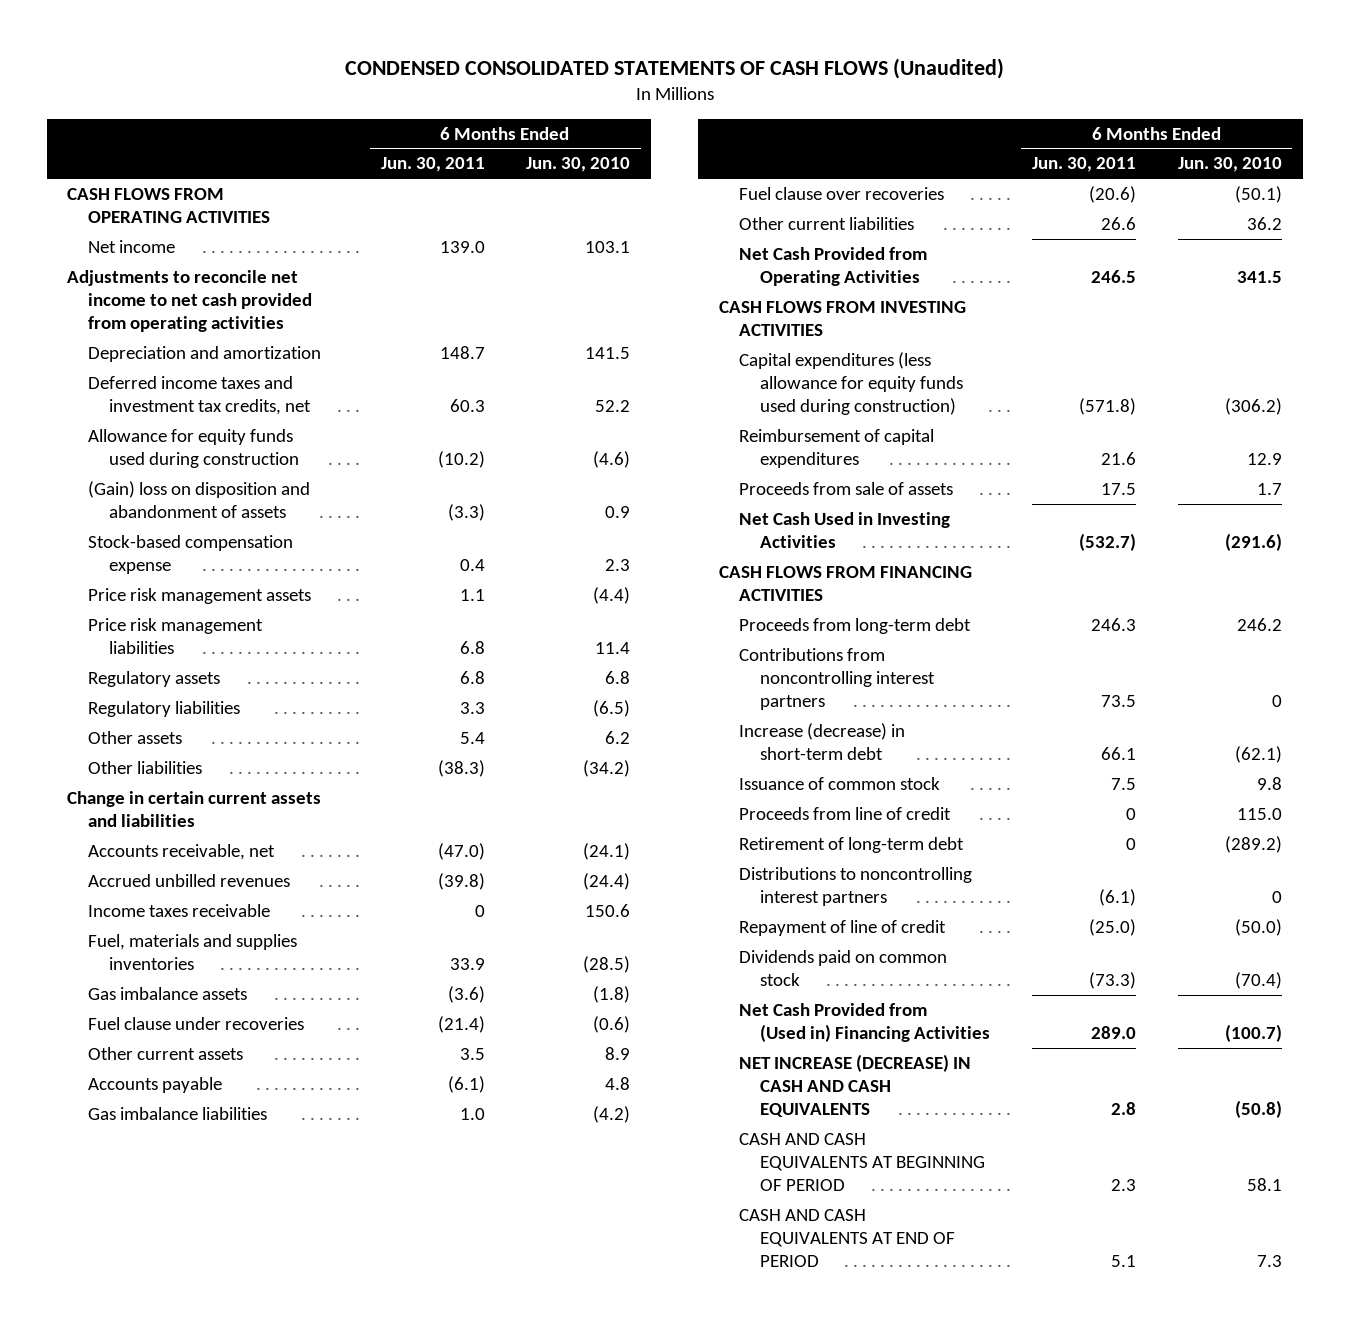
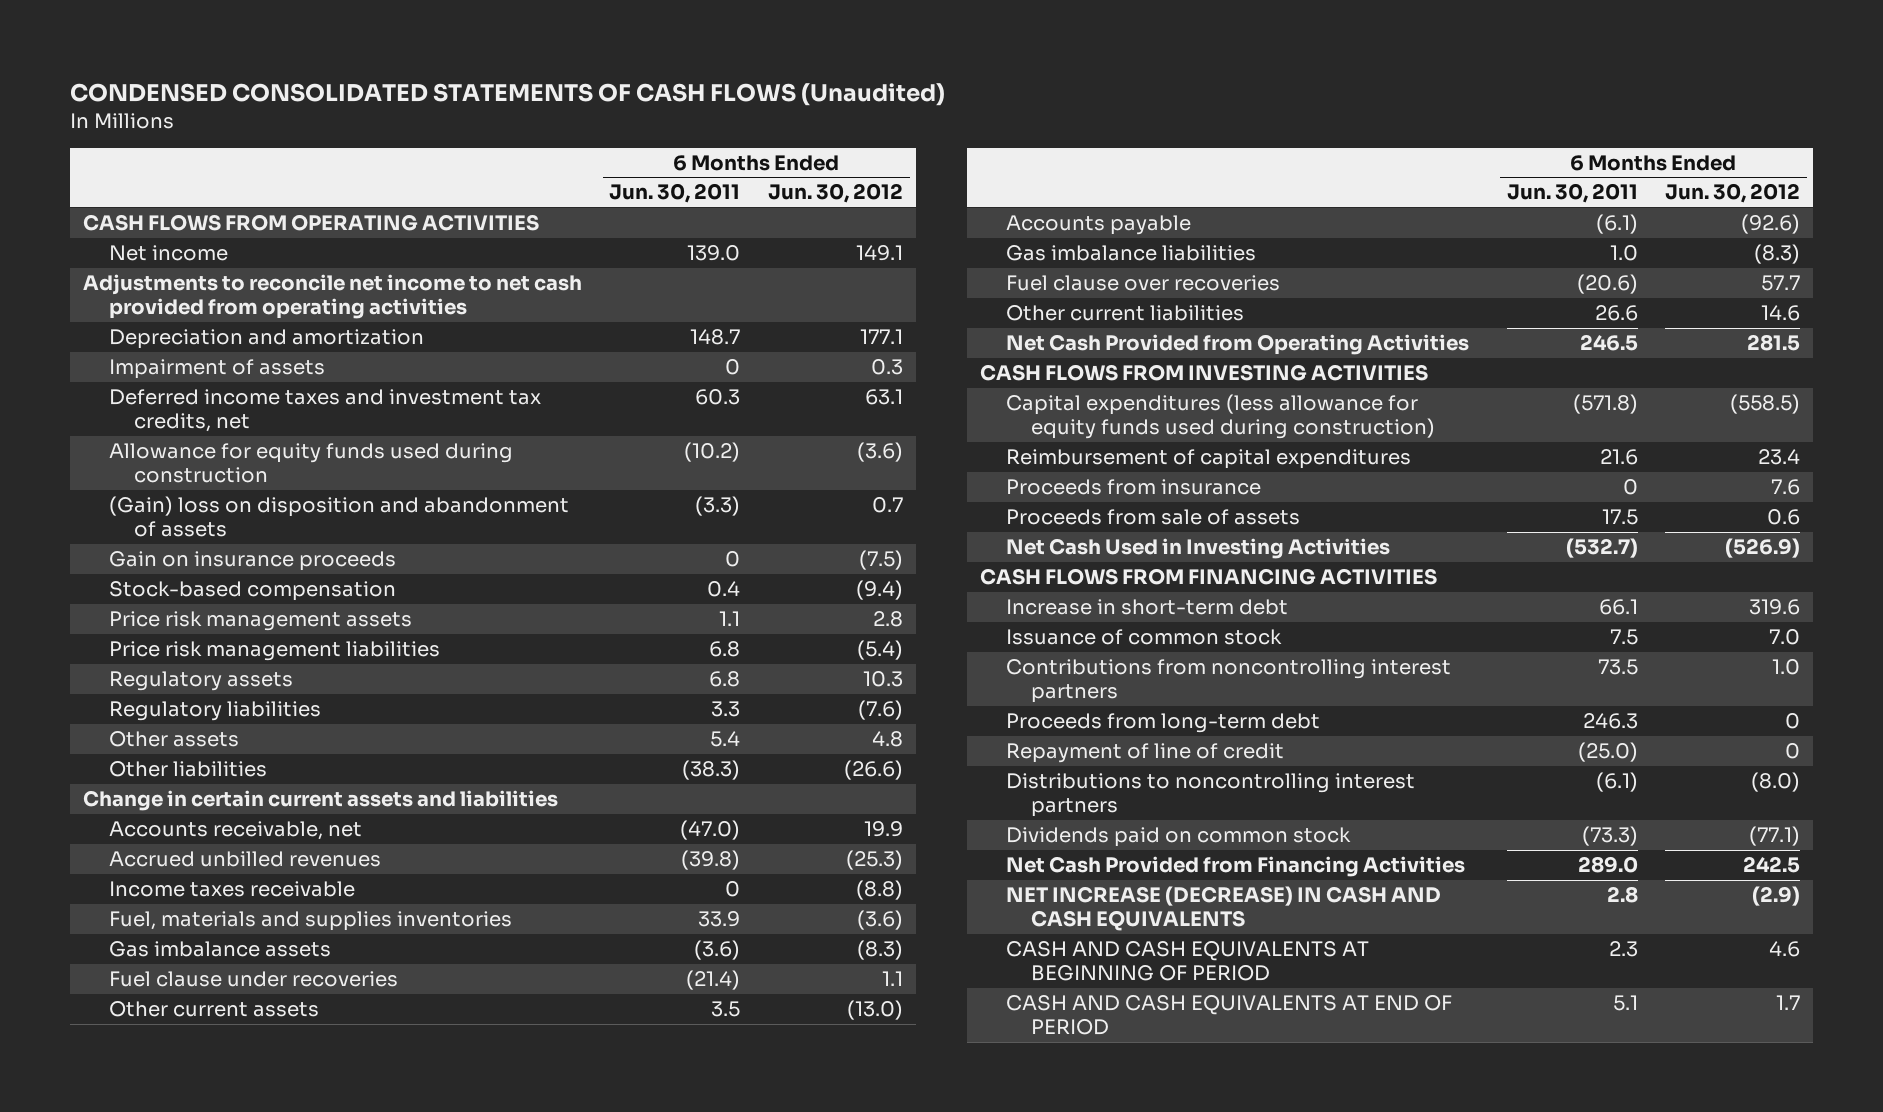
[526,157,631,173] Jun. 30, 2010 -> none
none -> [767,183,903,204] Jun. 30, 2012
none -> [108,359,325,380] Impairment of assets
none -> [108,551,396,572] Gain on insurance proceeds
[88,534,294,575] Stock-based compensation expense -> [108,581,396,602] Stock-based compensation
none -> [1005,479,1261,496] Proceeds from insurance
[739,722,906,761] Increase (decrease) in short-term debt -> [1005,599,1288,616] Increase in short-term debt
[739,806,952,820] Proceeds from line of credit -> none
[739,836,965,853] Retirement of long-term debt -> none
[739,647,935,711] Contributions from noncontrolling interest partners -> [1005,659,1451,704] Contributions from noncontrolling interest partners
[739,617,972,634] Proceeds from long-term debt -> [1005,713,1320,734] Proceeds from long-term debt
[739,866,973,907] Distributions to noncontrolling interest partners -> [1005,773,1415,818] Distributions to noncontrolling interest partners
[739,1002,990,1043] Net Cash Provided from (Used in) Financing Activities -> [1005,856,1465,878] Net Cash Provided from Financing Activities

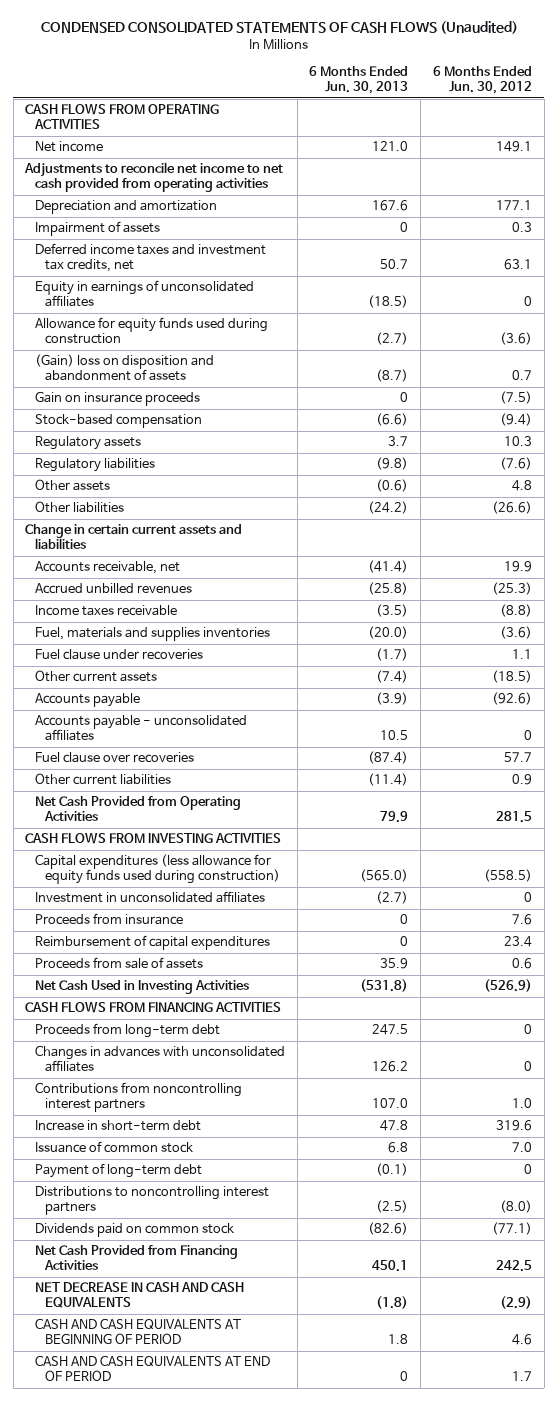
[609,183,741,204] Jun. 30, 2011 -> none
none -> [309,66,409,95] 6 Months Ended Jun. 30, 2013
none -> [34,280,254,308] Equity in earnings of unconsolidated affiliates
[108,611,412,632] Price risk management assets -> none
[108,641,440,662] Price risk management liabilities -> none
[108,941,331,958] Gas imbalance assets -> none
[846,1000,903,1021] (13.0) -> [491,670,532,684] (18.5)
[1005,245,1256,262] Gas imbalance liabilities -> none
none -> [34,715,247,742] Accounts payable - unconsolidated affiliates
[1760,305,1800,322] 14.6 -> [511,774,532,786] 0.9
none -> [34,891,265,904] Investment in unconsolidated affiliates
[1005,449,1411,470] Reimbursement of capital expenditures -> [34,935,270,951] Reimbursement of capital expenditures
[1005,713,1320,734] Proceeds from long-term debt -> [34,1023,220,1039] Proceeds from long-term debt
none -> [34,1045,285,1073] Changes in advances with unconsolidated affiliates
[1005,659,1451,704] Contributions from noncontrolling interest partners -> [34,1082,242,1113] Contributions from noncontrolling interest partners
[1005,743,1284,764] Repayment of line of credit -> none
none -> [34,1163,202,1179] Payment of long-term debt
[1005,886,1441,932] NET INCREASE (DECREASE) IN CASH AND CASH EQUIVALENTS -> [34,1282,244,1309] NET DECREASE IN CASH AND CASH EQUIVALENTS

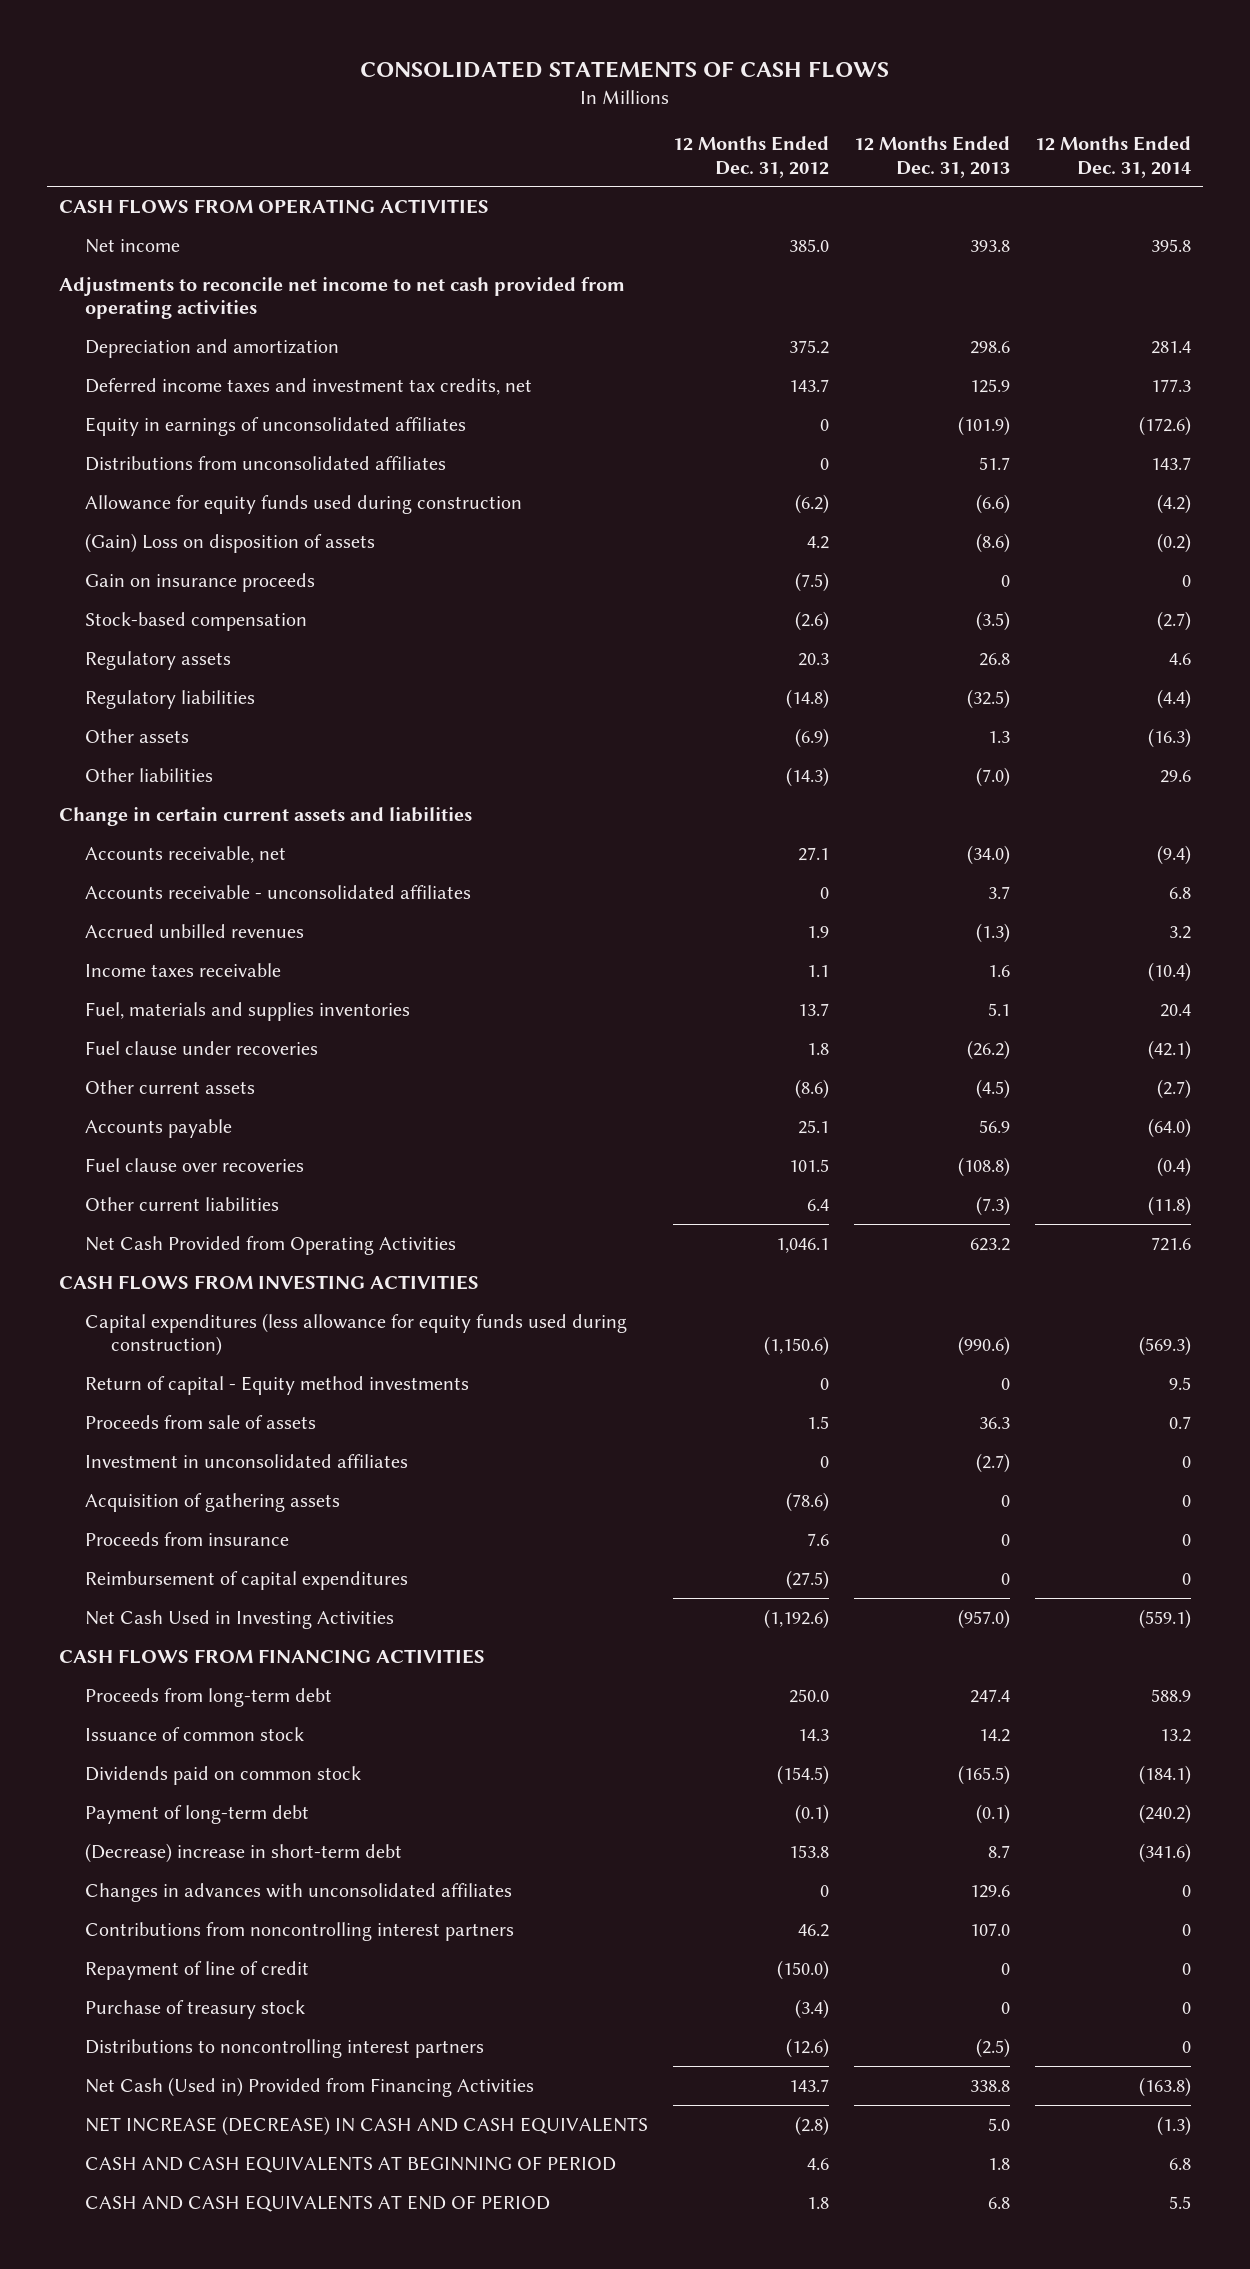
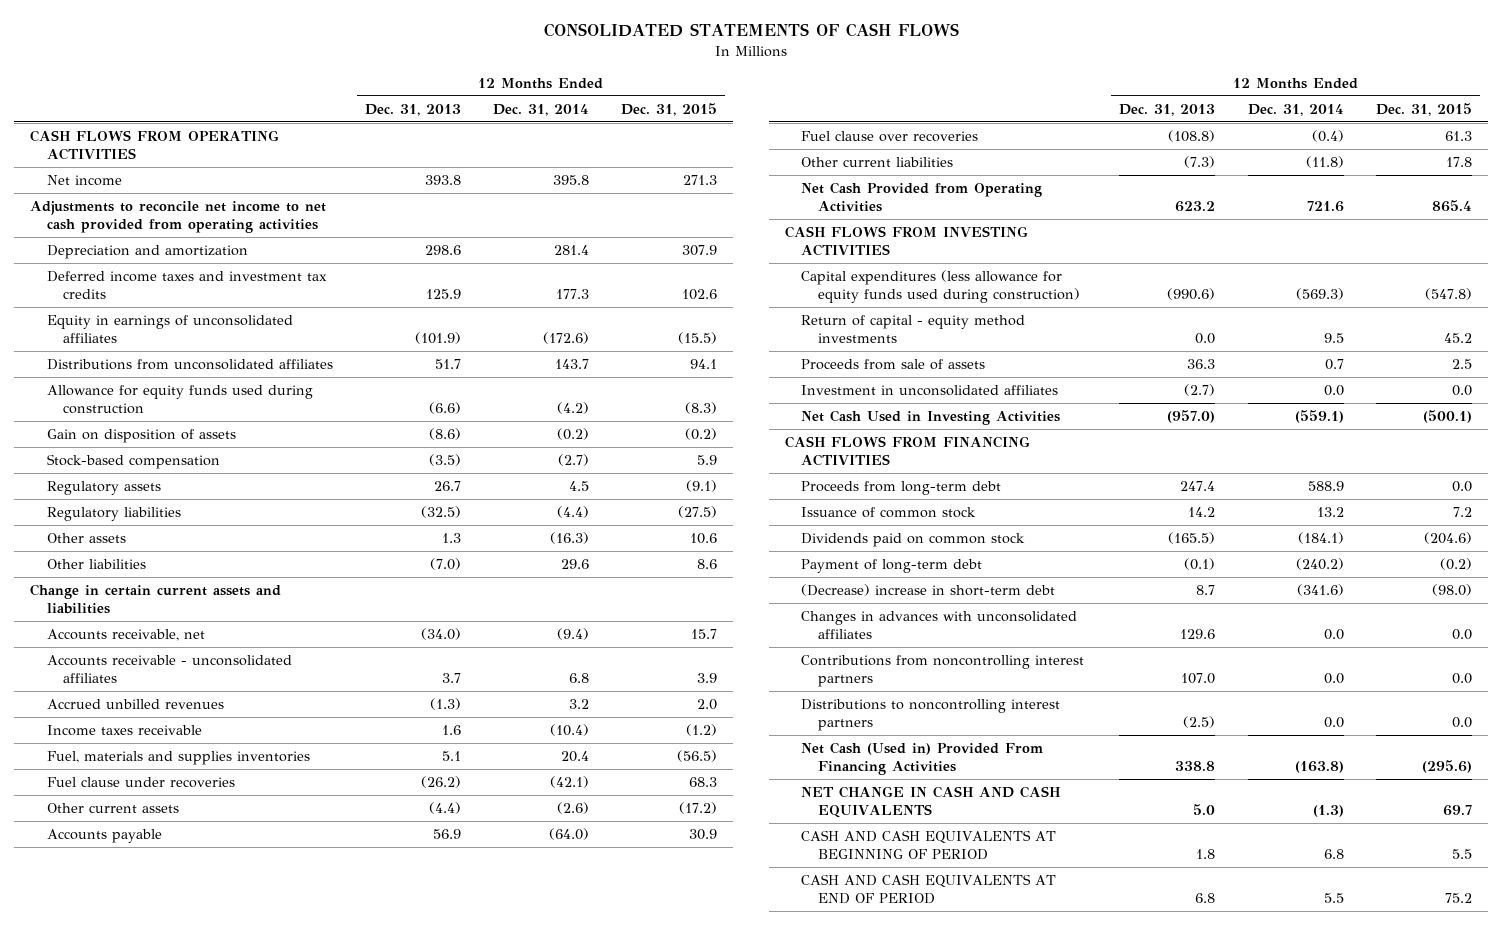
[672,135,829,178] 12 Months Ended Dec. 31, 2012 -> none
none -> [621,102,718,116] Dec. 31, 2015
[84,377,532,395] Deferred income taxes and investment tax credits, net -> [46,270,327,299] Deferred income taxes and investment tax credits
[84,572,315,592] Gain on insurance proceeds -> none
[84,532,375,553] (Gain) Loss on disposition of assets -> [46,428,236,443] Gain on disposition of assets
[978,652,1010,666] 26.8 -> [433,480,461,491] 26.7
[1168,652,1191,665] 4.6 -> [568,480,589,491] 4.5
[975,1078,1010,1099] (4.5) -> [428,801,461,814] (4.4)
[1156,1078,1191,1099] (2.7) -> [556,801,589,814] (2.6)
[84,1375,469,1395] Return of capital - Equity method investments -> [801,314,1026,343] Return of capital - equity method investments
[1000,1377,1010,1390] 0 -> [1195,332,1216,344] 0.0
[84,1492,340,1512] Acquisition of gathering assets -> none
[84,1531,289,1546] Proceeds from insurance -> none
[84,1570,408,1590] Reimbursement of capital expenditures -> none
[1181,1455,1191,1468] 0 -> [1323,384,1344,396] 0.0
[84,1960,309,1980] Repayment of line of credit -> none
[84,1999,305,2019] Purchase of treasury stock -> none
[1181,1884,1191,1897] 0 -> [1323,628,1344,640] 0.0
[1181,1923,1191,1936] 0 -> [1323,672,1344,684] 0.0
[1181,2040,1191,2053] 0 -> [1323,716,1344,728] 0.0
[84,2076,534,2097] Net Cash (Used in) Provided from Financing Activities -> [801,741,1044,775] Net Cash (Used in) Provided From Financing Activities
[84,2115,648,2136] NET INCREASE (DECREASE) IN CASH AND CASH EQUIVALENTS -> [801,785,1062,818] NET CHANGE IN CASH AND CASH EQUIVALENTS

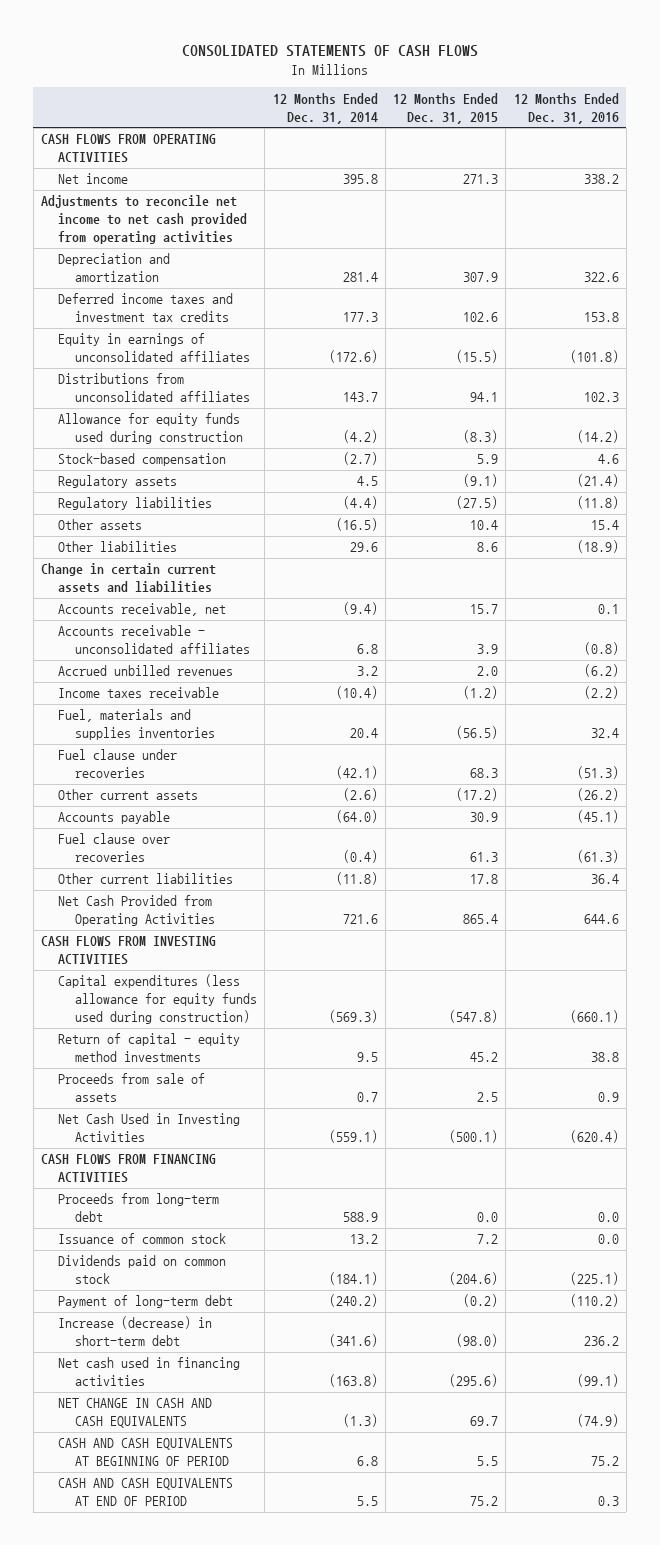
[364,103,461,116] Dec. 31, 2013 -> none
none -> [513,92,619,124] 12 Months Ended Dec. 31, 2016
[46,428,236,443] Gain on disposition of assets -> none
[549,531,589,544] (16.3) -> [335,518,378,532] (16.5)
[690,532,718,544] 10.6 -> [470,520,499,531] 10.4
[801,384,1059,396] Investment in unconsolidated affiliates -> none
[801,610,1078,639] Changes in advances with unconsolidated affiliates -> none
[801,654,1085,687] Contributions from noncontrolling interest partners -> none
[801,698,1061,731] Distributions to noncontrolling interest partners -> none
[801,583,1056,596] (Decrease) increase in short-term debt -> [58,1316,213,1347] Increase (decrease) in short-term debt
[801,741,1044,775] Net Cash (Used in) Provided From Financing Activities -> [58,1357,241,1387] Net cash used in financing activities

